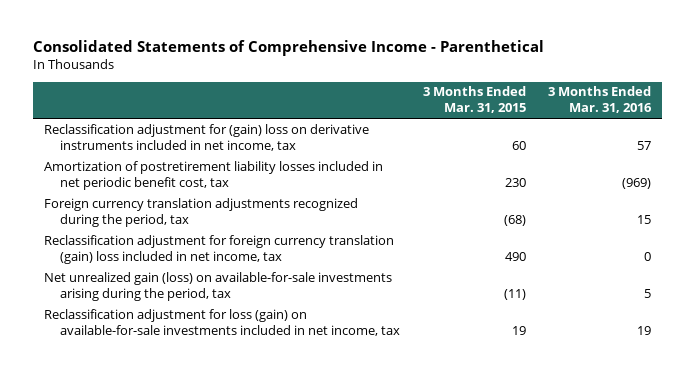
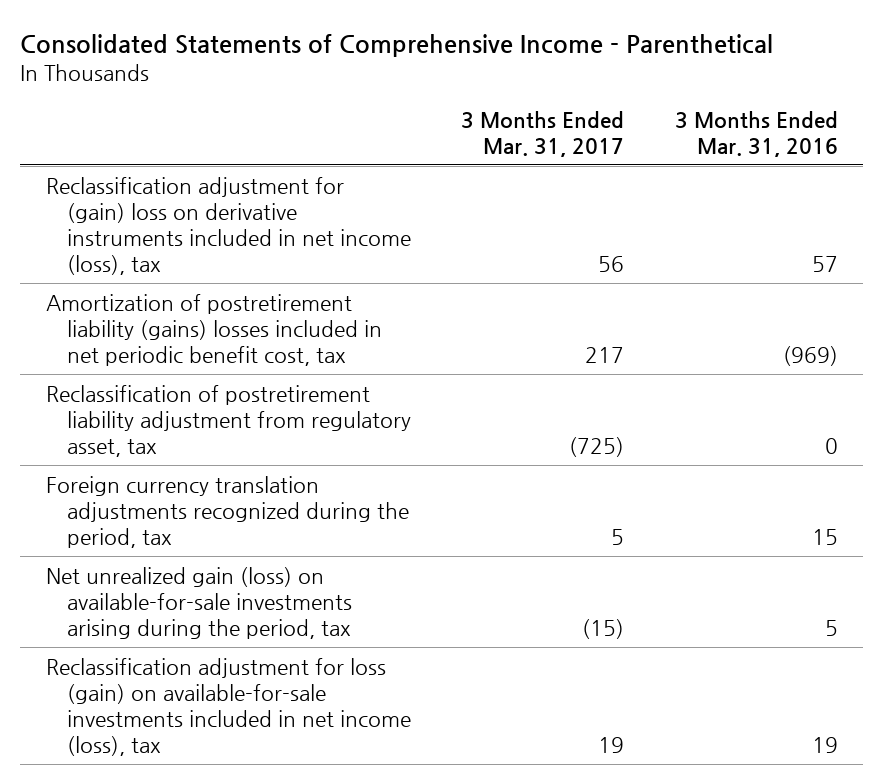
[422,86,526,114] 3 Months Ended Mar. 31, 2015 -> none
none -> [461,110,625,157] 3 Months Ended Mar. 31, 2017
[44,123,370,151] Reclassification adjustment for (gain) loss on derivative instruments included in net income, tax -> [45,176,411,275] Reclassification adjustment for (gain) loss on derivative instruments included in net income (loss), tax
[44,160,384,190] Amortization of postretirement liability losses included in net periodic benefit cost, tax -> [45,293,382,366] Amortization of postretirement liability (gains) losses included in net periodic benefit cost, tax
none -> [45,384,411,457] Reclassification of postretirement liability adjustment from regulatory asset, tax
[44,234,395,264] Reclassification adjustment for foreign currency translation (gain) loss included in net income, tax -> none
[44,308,401,336] Reclassification adjustment for loss (gain) on available-for-sale investments included in net income, tax -> [45,657,411,756] Reclassification adjustment for loss (gain) on available-for-sale investments included in net income (loss), tax

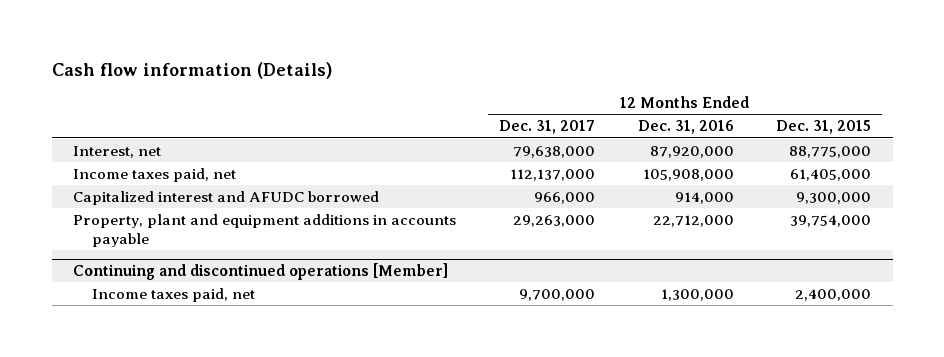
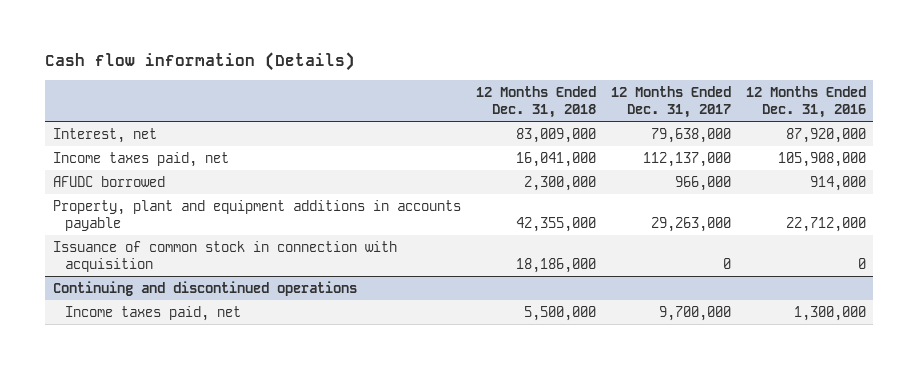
[776,120,872,135] Dec. 31, 2015 -> none
none -> [475,86,596,119] 12 Months Ended Dec. 31, 2018
[73,190,380,205] Capitalized interest and AFUDC borrowed -> [52,175,165,187] AFUDC borrowed
none -> [52,240,397,273] Issuance of common stock in connection with acquisition
[73,263,449,281] Continuing and discontinued operations [Member] -> [52,280,357,296] Continuing and discontinued operations

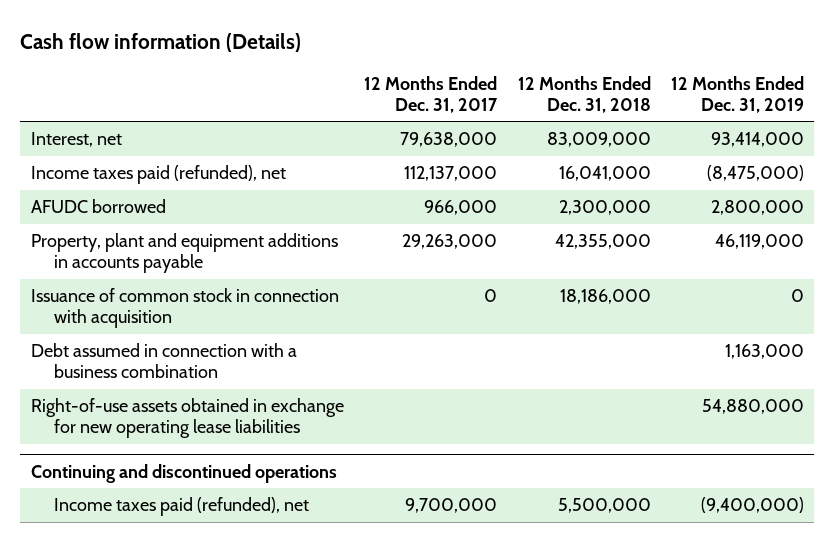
[745,86,866,119] 12 Months Ended Dec. 31, 2016 -> none
none -> [671,75,805,114] 12 Months Ended Dec. 31, 2019
[52,151,229,167] Income taxes paid, net -> [30,165,286,185] Income taxes paid (refunded), net
none -> [30,343,297,379] Debt assumed in connection with a business combination
none -> [30,398,344,439] Right-of-use assets obtained in exchange for new operating lease liabilities
[65,305,242,321] Income taxes paid, net -> [53,497,309,517] Income taxes paid (refunded), net

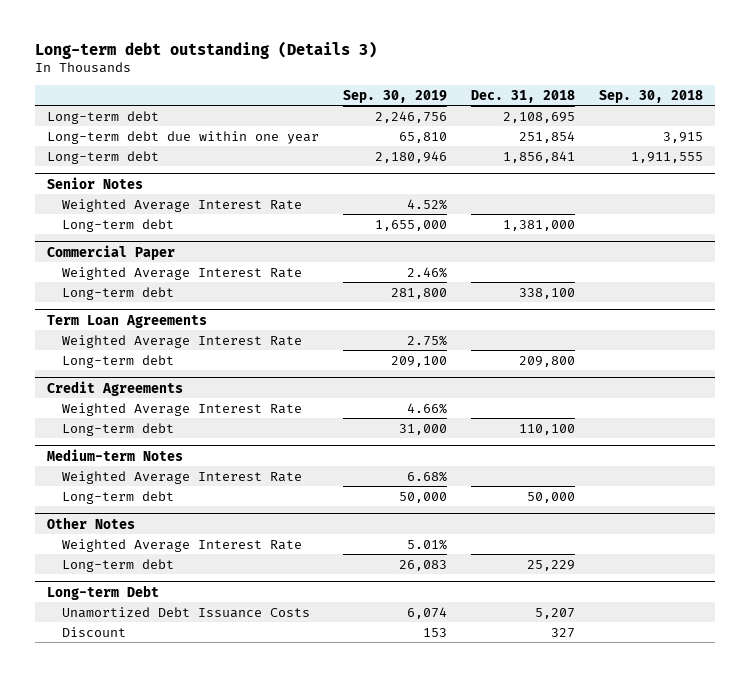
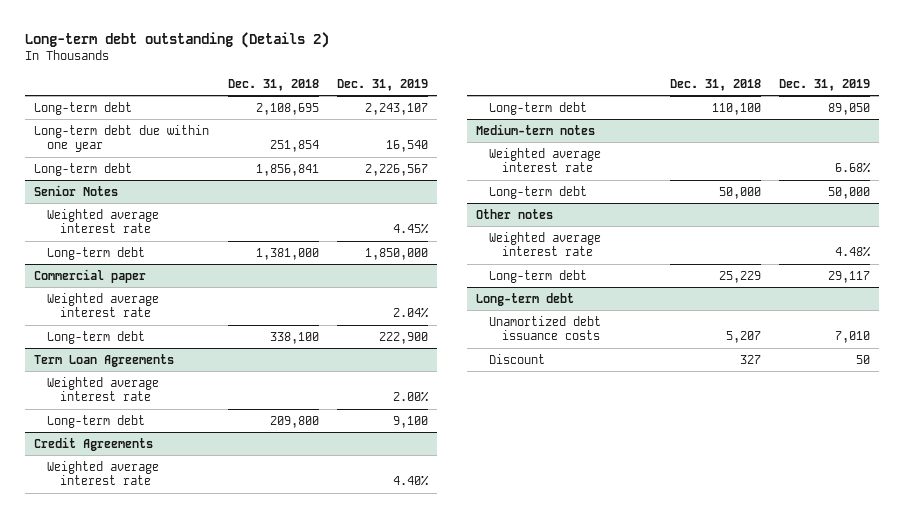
[34,40,377,59] Long-term debt outstanding (Details 3) -> [25,31,330,48] Long-term debt outstanding (Details 2)
[342,89,447,103] Sep. 30, 2019 -> none
[599,89,704,103] Sep. 30, 2018 -> none
none -> [337,78,429,91] Dec. 31, 2019
[62,198,303,212] Weighted Average Interest Rate -> [47,208,160,234] Weighted average interest rate
[46,244,175,260] Commercial Paper -> [34,268,147,283] Commercial paper
[62,266,303,280] Weighted Average Interest Rate -> [47,292,160,318] Weighted average interest rate
[62,334,303,348] Weighted Average Interest Rate -> [47,376,160,402] Weighted average interest rate
[62,402,303,416] Weighted Average Interest Rate -> [47,460,160,486] Weighted average interest rate
[46,448,183,461] Medium-term Notes -> [476,123,596,135] Medium-term notes
[62,470,303,484] Weighted Average Interest Rate -> [489,147,602,173] Weighted average interest rate
[46,516,135,529] Other Notes -> [476,208,554,219] Other notes
[62,538,303,552] Weighted Average Interest Rate -> [489,231,602,257] Weighted average interest rate
[46,584,159,600] Long-term Debt -> [476,292,575,306] Long-term debt
[62,606,311,618] Unamortized Debt Issuance Costs -> [489,315,602,341] Unamortized debt issuance costs

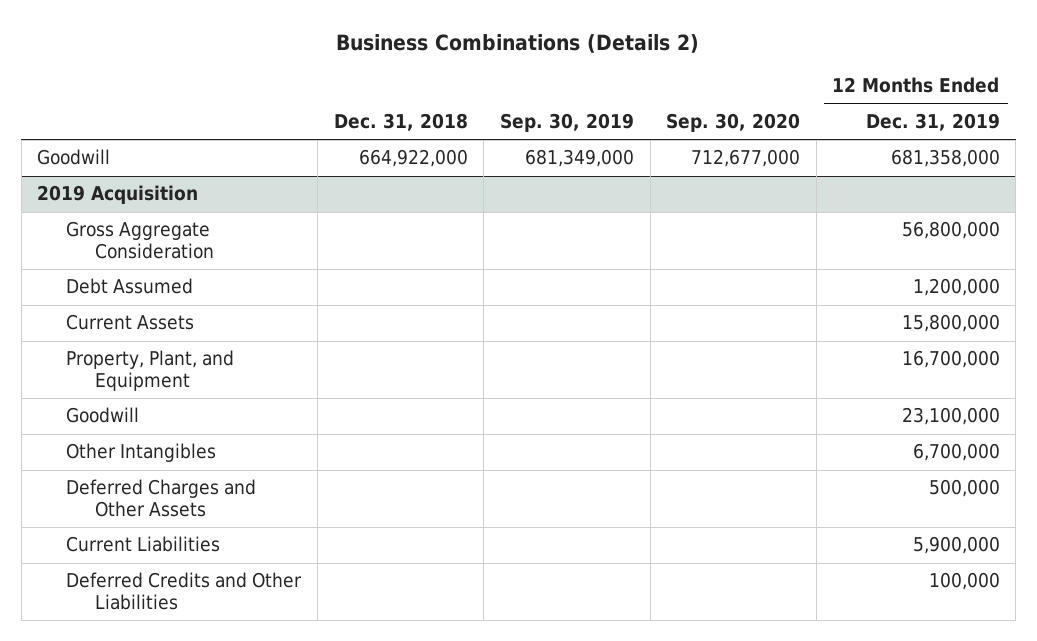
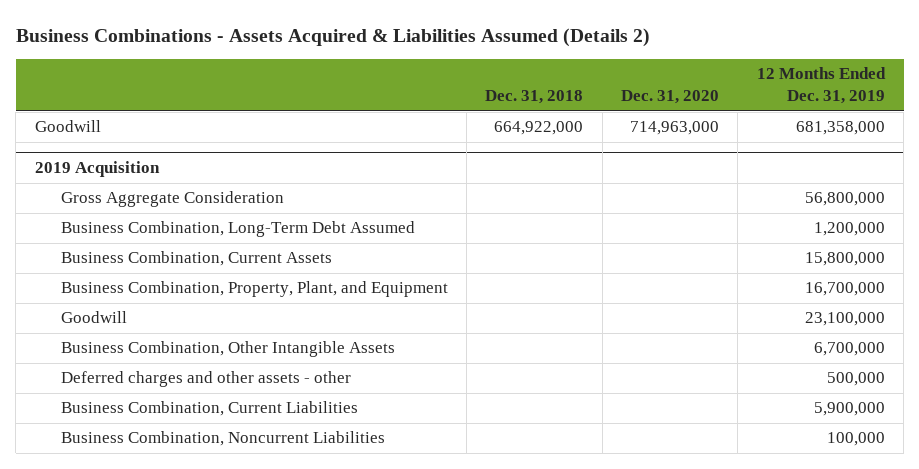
[336,33,700,53] Business Combinations (Details 2) -> [15,28,650,48] Business Combinations - Assets Acquired & Liabilities Assumed (Details 2)
[499,113,634,133] Sep. 30, 2019 -> none
[666,113,801,133] Sep. 30, 2020 -> none
none -> [621,90,720,105] Dec. 31, 2020
[66,278,194,295] Debt Assumed -> [60,221,415,238] Business Combination, Long-Term Debt Assumed
[66,314,195,331] Current Assets -> [60,251,332,267] Business Combination, Current Assets
[66,350,235,392] Property, Plant, and Equipment -> [60,281,448,298] Business Combination, Property, Plant, and Equipment
[66,443,217,463] Other Intangibles -> [60,341,395,358] Business Combination, Other Intangible Assets
[66,479,257,518] Deferred Charges and Other Assets -> [60,371,351,388] Deferred charges and other assets - other
[66,536,221,553] Current Liabilities -> [60,401,358,417] Business Combination, Current Liabilities
[66,572,303,611] Deferred Credits and Other Liabilities -> [60,431,385,447] Business Combination, Noncurrent Liabilities

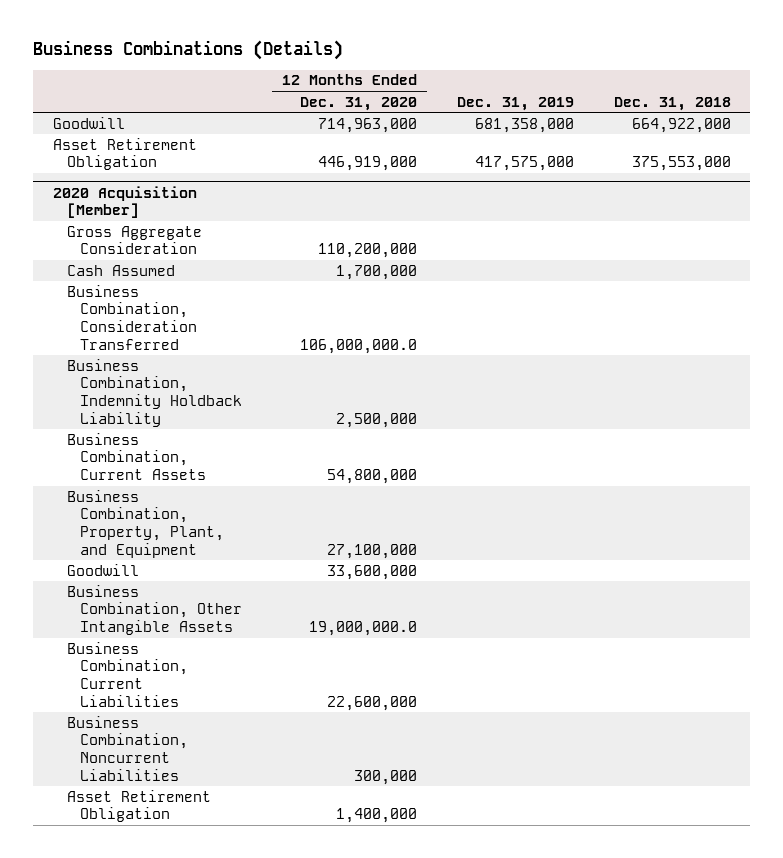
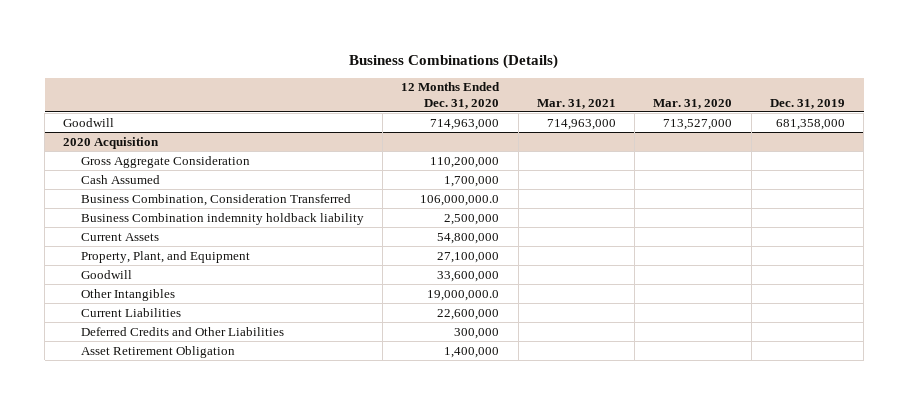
[613,96,731,111] Dec. 31, 2018 -> none
none -> [536,98,616,109] Mar. 31, 2021
none -> [653,98,733,109] Mar. 31, 2020
[52,137,197,171] Asset Retirement Obligation -> none
[52,185,197,219] 2020 Acquisition [Member] -> [63,136,160,149] 2020 Acquisition
[66,358,243,427] Business Combination, Indemnity Holdback Liability -> [80,212,364,225] Business Combination indemnity holdback liability
[66,432,207,481] Business Combination, Current Assets -> [80,232,159,241] Current Assets
[66,489,225,558] Business Combination, Property, Plant, and Equipment -> [80,250,250,263] Property, Plant, and Equipment
[66,584,243,636] Business Combination, Other Intangible Assets -> [80,288,175,301] Other Intangibles
[66,641,189,707] Business Combination, Current Liabilities -> [80,307,181,317] Current Liabilities
[66,715,189,781] Business Combination, Noncurrent Liabilities -> [80,326,284,336] Deferred Credits and Other Liabilities

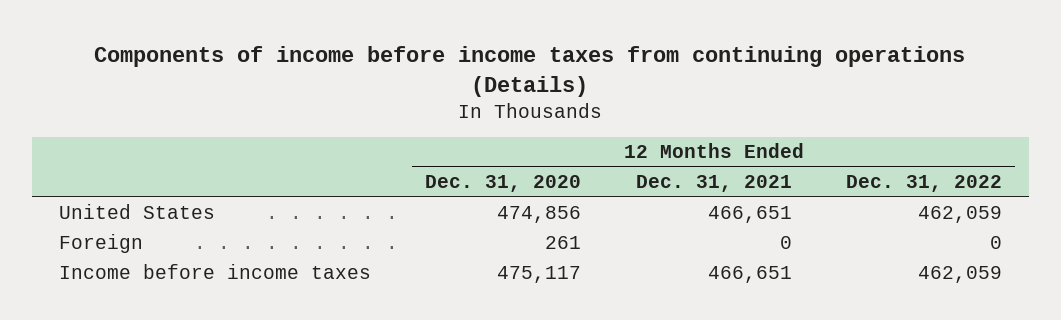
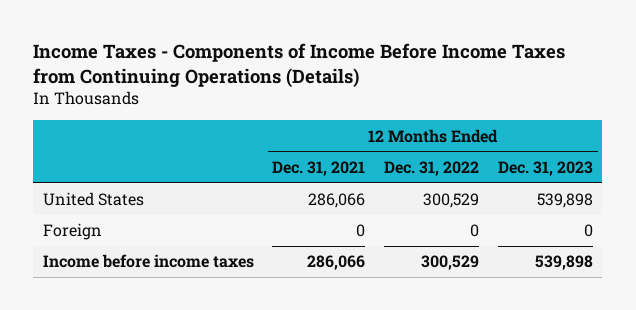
[94,45,966,97] Components of income before income taxes from continuing operations (Details) -> [33,43,566,88] Income Taxes - Components of Income Before Income Taxes from Continuing Operations (Details)
[425,175,582,193] Dec. 31, 2020 -> none
none -> [497,161,593,177] Dec. 31, 2023
[707,206,792,224] 466,651 -> [308,193,366,209] 286,066
[917,206,1002,224] 462,059 -> [423,193,480,209] 300,529
[707,266,792,284] 466,651 -> [307,255,366,271] 286,066
[917,266,1002,284] 462,059 -> [421,255,480,271] 300,529

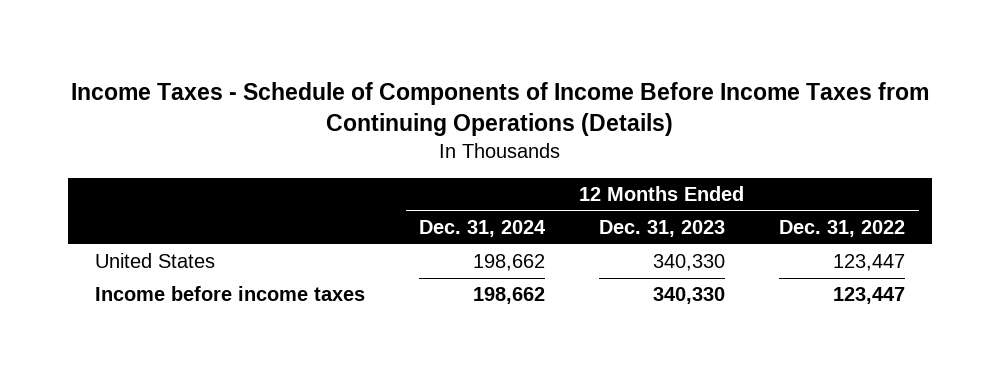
[33,43,566,88] Income Taxes - Components of Income Before Income Taxes from Continuing Operations (Details) -> [71,81,930,136] Income Taxes - Schedule of Components of Income Before Income Taxes from Continuing Operations (Details)
[272,161,366,177] Dec. 31, 2021 -> none
none -> [419,220,547,238] Dec. 31, 2024
[42,223,102,241] Foreign -> none
[423,193,480,209] 300,529 -> [833,254,906,272] 123,447
[536,193,593,209] 539,898 -> [653,254,726,272] 340,330
[421,255,480,271] 300,529 -> [833,287,906,305] 123,447
[534,255,593,271] 539,898 -> [653,287,726,305] 340,330

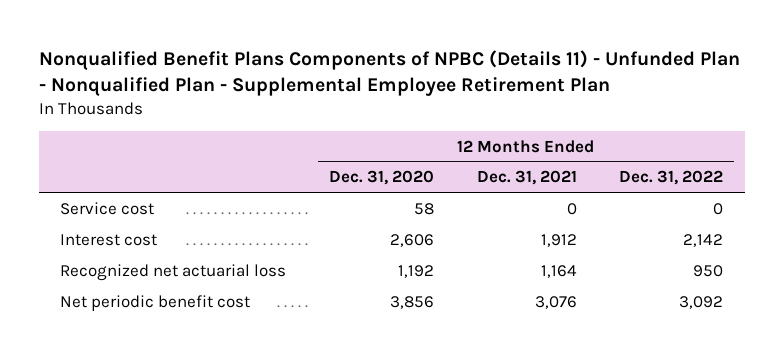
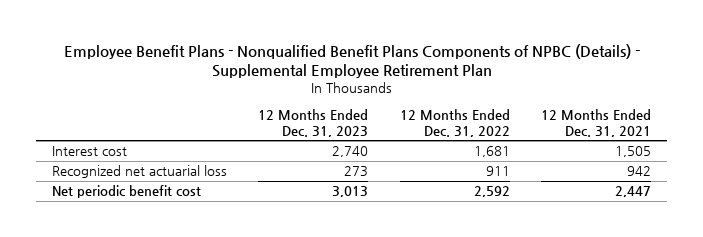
[38,50,740,97] Nonqualified Benefit Plans Components of NPBC (Details 11) - Unfunded Plan - Nonqualified Plan - Supplemental Employee Retirement Plan -> [63,43,640,79] Employee Benefit Plans - Nonqualified Benefit Plans Components of NPBC (Details) - Supplemental Employee Retirement Plan
[328,170,434,186] Dec. 31, 2020 -> none
none -> [258,109,369,137] 12 Months Ended Dec. 31, 2023
[60,201,155,215] Service cost -> none
[540,233,577,247] 1,912 -> [615,146,652,158] 1,505
[683,233,724,247] 2,142 -> [473,146,510,158] 1,681
[540,264,577,278] 1,164 -> [627,166,652,177] 942
[693,264,724,277] 950 -> [485,166,510,177] 911
[534,295,577,309] 3,076 -> [615,186,652,198] 2,447
[679,295,724,309] 3,092 -> [473,186,510,198] 2,592

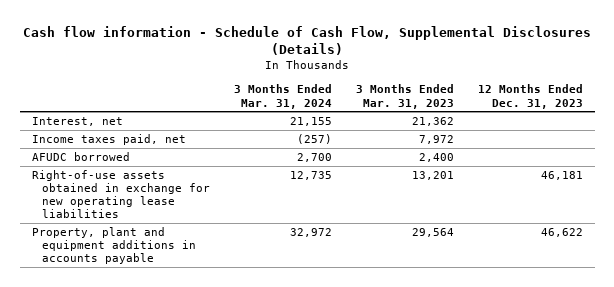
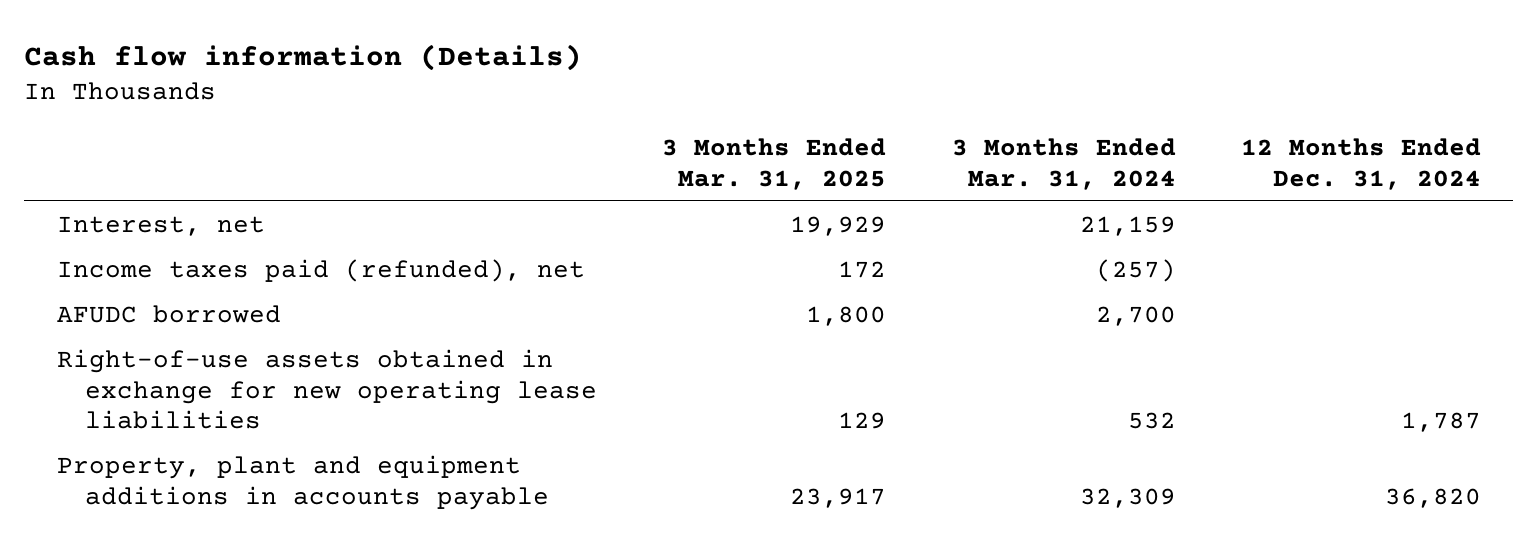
[23,25,592,56] Cash flow information - Schedule of Cash Flow, Supplemental Disclosures (Details) -> [24,43,583,71] Cash flow information (Details)
[355,84,454,109] 3 Months Ended Mar. 31, 2023 -> none
[477,84,583,109] 12 Months Ended Dec. 31, 2023 -> none
none -> [662,138,887,190] 3 Months Ended Mar. 31, 2025
none -> [1240,138,1481,190] 12 Months Ended Dec. 31, 2024
[289,117,332,127] 21,155 -> [1079,215,1176,236] 21,159
[31,134,186,146] Income taxes paid, net -> [57,258,586,282] Income taxes paid (refunded), net
[289,171,332,181] 12,735 -> [1127,412,1176,430] 532
[289,228,332,238] 32,972 -> [1079,487,1176,508] 32,309

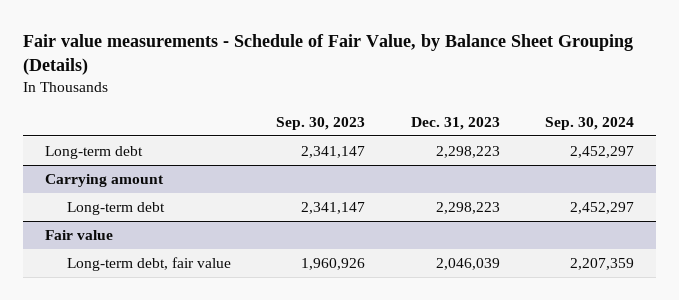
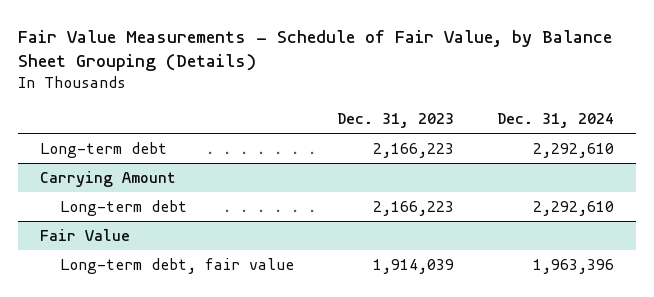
[22,33,633,75] Fair value measurements - Schedule of Fair Value, by Balance Sheet Grouping (Details) -> [18,29,613,72] Fair Value Measurements - Schedule of Fair Value, by Balance Sheet Grouping (Details)
[276,116,366,130] Sep. 30, 2023 -> none
[544,116,634,130] Sep. 30, 2024 -> none
none -> [497,113,615,129] Dec. 31, 2024
[435,146,500,159] 2,298,223 -> [373,142,455,158] 2,166,223
[45,174,165,188] Carrying amount -> [39,170,176,187] Carrying Amount
[435,202,500,215] 2,298,223 -> [373,200,455,216] 2,166,223
[45,230,114,241] Fair value -> [39,228,130,241] Fair Value
[435,258,500,271] 2,046,039 -> [373,258,455,274] 1,914,039

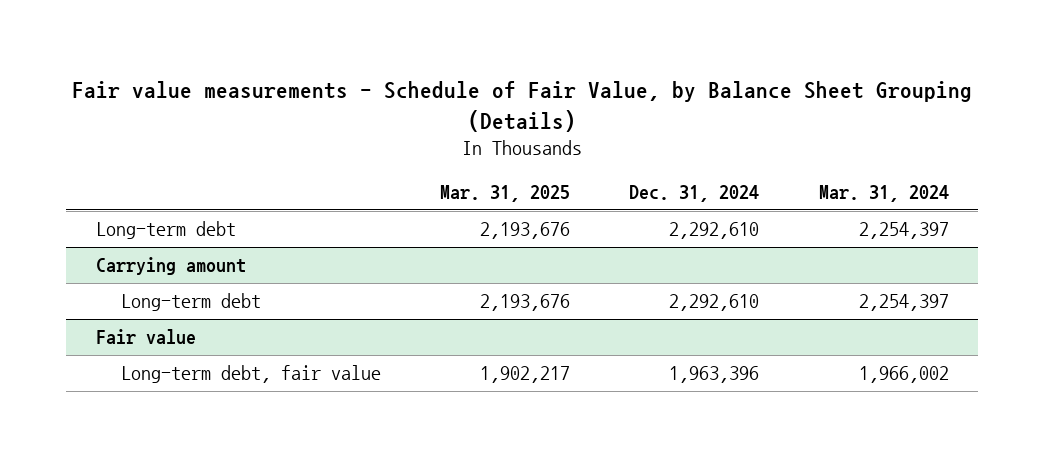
[18,29,613,72] Fair Value Measurements - Schedule of Fair Value, by Balance Sheet Grouping (Details) -> [72,80,973,132] Fair value measurements - Schedule of Fair Value, by Balance Sheet Grouping (Details)
[337,113,455,129] Dec. 31, 2023 -> none
none -> [439,185,570,203] Mar. 31, 2025
none -> [818,185,949,203] Mar. 31, 2024
[39,170,176,187] Carrying Amount -> [95,257,246,276] Carrying amount
[39,228,130,241] Fair Value -> [95,329,196,345] Fair value

